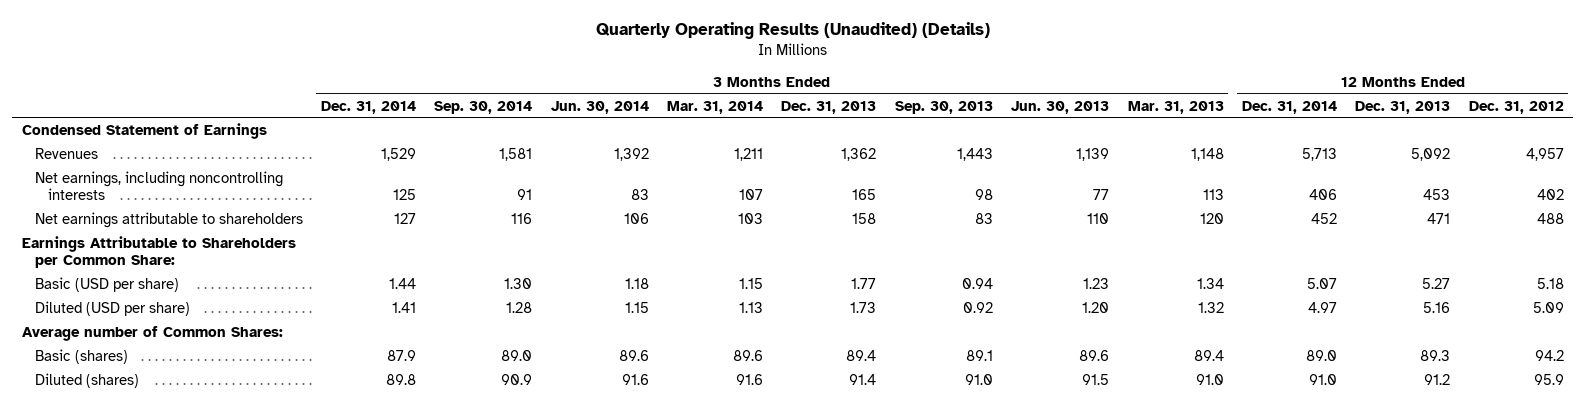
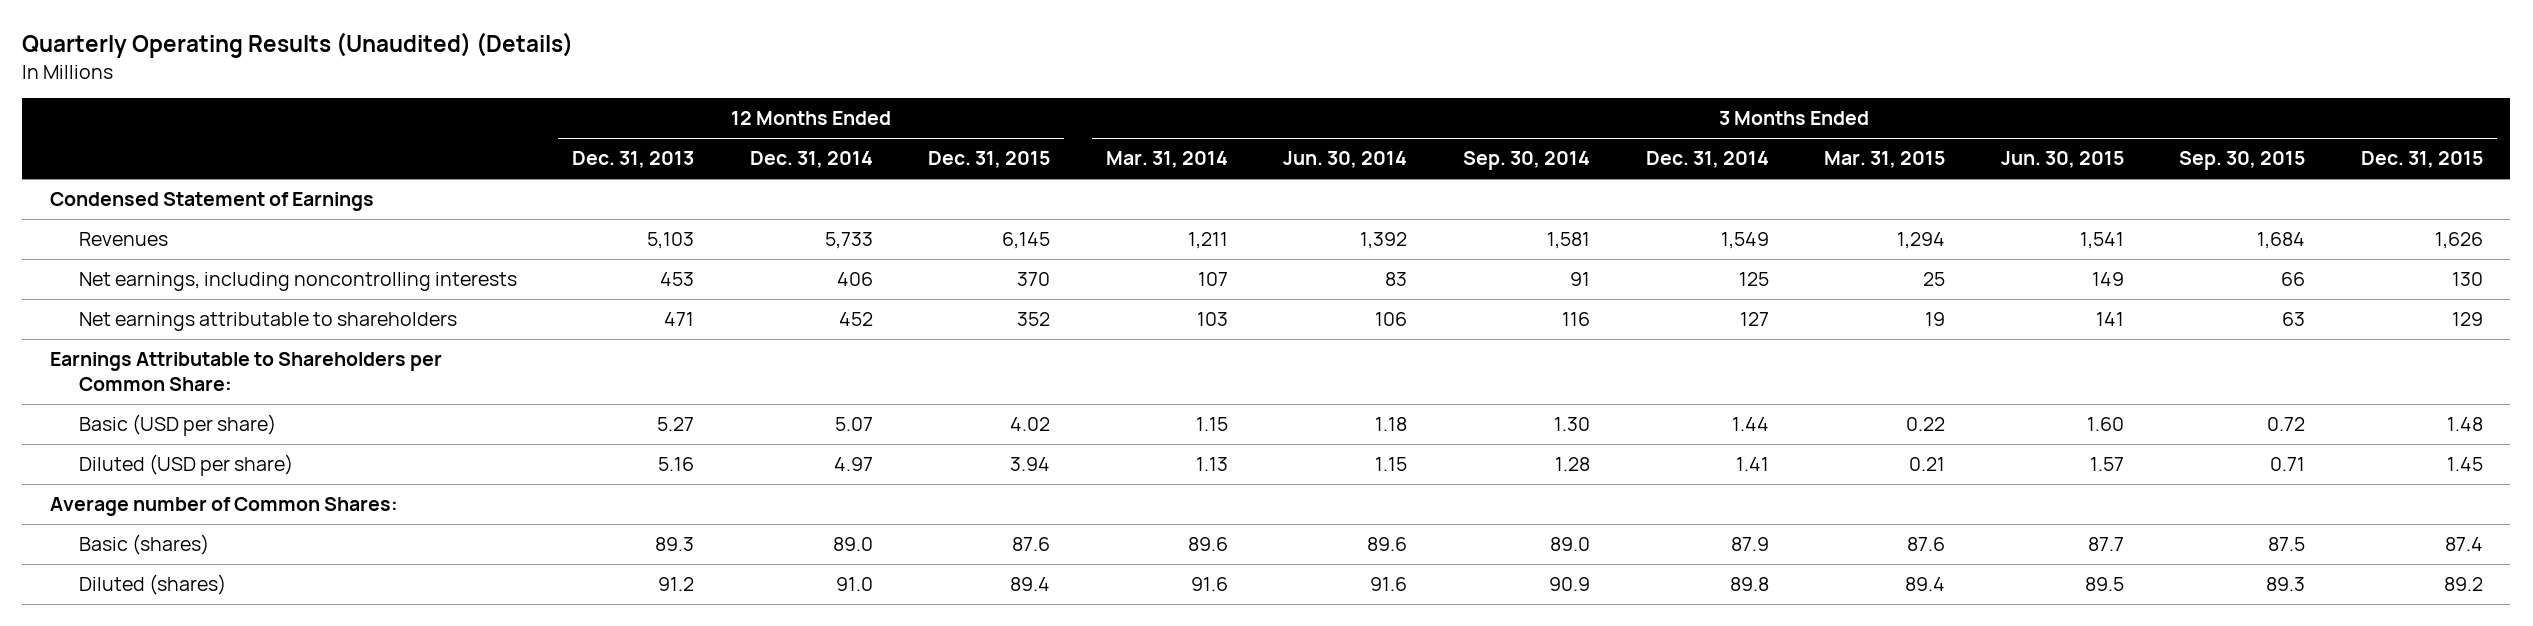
[781,100,877,114] Dec. 31, 2013 -> none
[894,100,993,114] Sep. 30, 2013 -> none
[1011,100,1110,114] Jun. 30, 2013 -> none
[1127,100,1224,114] Mar. 31, 2013 -> none
[1468,100,1564,114] Dec. 31, 2012 -> none
none -> [928,151,1051,169] Dec. 31, 2015
none -> [1824,151,1946,169] Mar. 31, 2015
none -> [2000,151,2124,169] Jun. 30, 2015
none -> [2179,151,2306,171] Sep. 30, 2015
none -> [2360,151,2483,169] Dec. 31, 2015
[381,147,417,161] 1,529 -> [1720,232,1769,250] 1,549
[1301,147,1337,161] 5,713 -> [824,232,873,250] 5,733
[1411,147,1451,161] 5,092 -> [647,232,695,250] 5,103

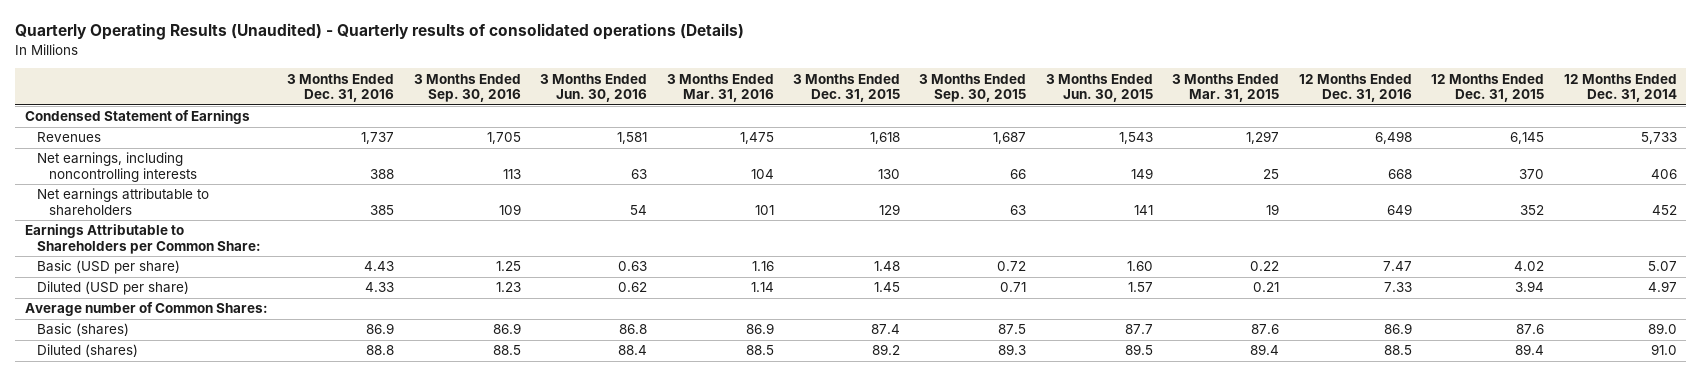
[22,32,574,59] Quarterly Operating Results (Unaudited) (Details) -> [15,23,745,41] Quarterly Operating Results (Unaudited) - Quarterly results of consolidated operations (Details)
[572,151,695,169] Dec. 31, 2013 -> none
[1105,151,1228,169] Mar. 31, 2014 -> none
[1283,151,1408,169] Jun. 30, 2014 -> none
[1462,151,1590,171] Sep. 30, 2014 -> none
[1645,151,1769,169] Dec. 31, 2014 -> none
none -> [287,73,395,103] 3 Months Ended Dec. 31, 2016
none -> [413,73,521,103] 3 Months Ended Sep. 30, 2016
none -> [540,73,648,103] 3 Months Ended Jun. 30, 2016
none -> [666,73,774,103] 3 Months Ended Mar. 31, 2016
none -> [1298,73,1412,103] 12 Months Ended Dec. 31, 2016
[1897,232,1946,250] 1,294 -> [1246,131,1280,145] 1,297
[2079,232,2124,250] 1,541 -> [1118,132,1153,145] 1,543
[2257,232,2306,250] 1,684 -> [993,132,1027,145] 1,687
[2434,232,2483,250] 1,626 -> [869,132,900,145] 1,618

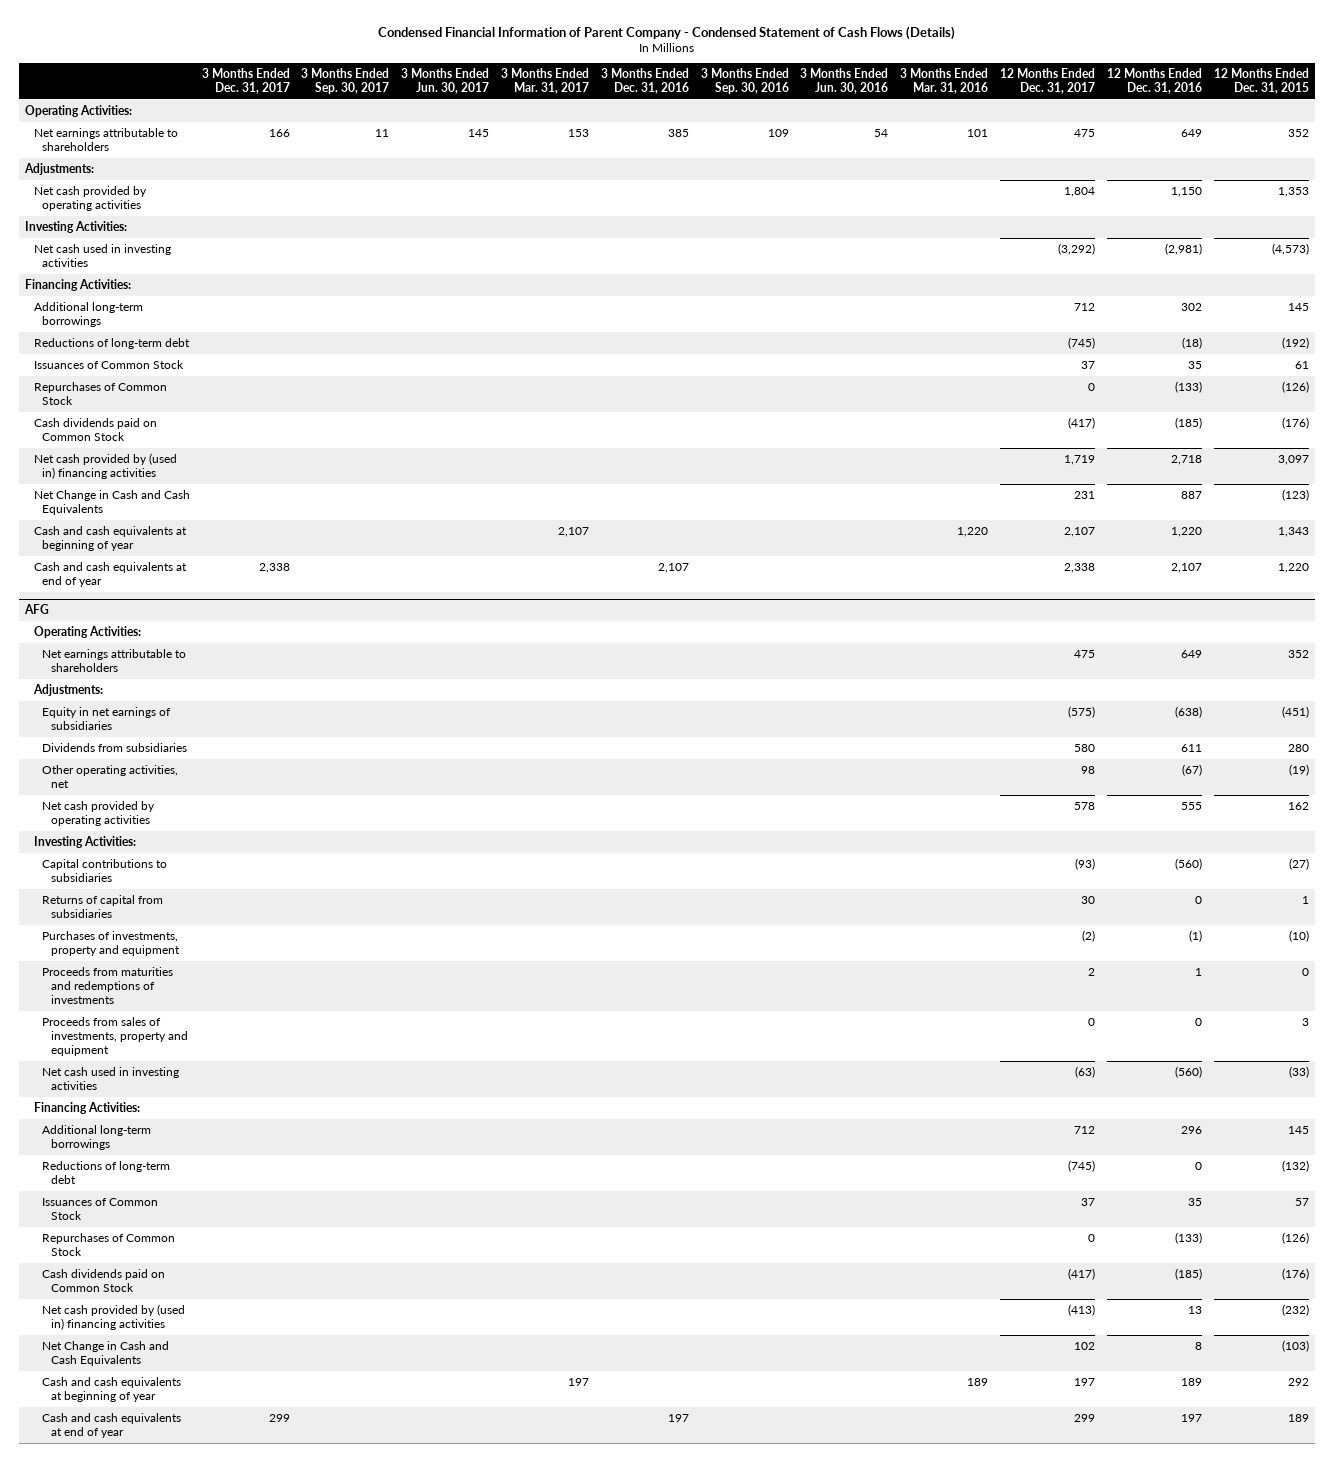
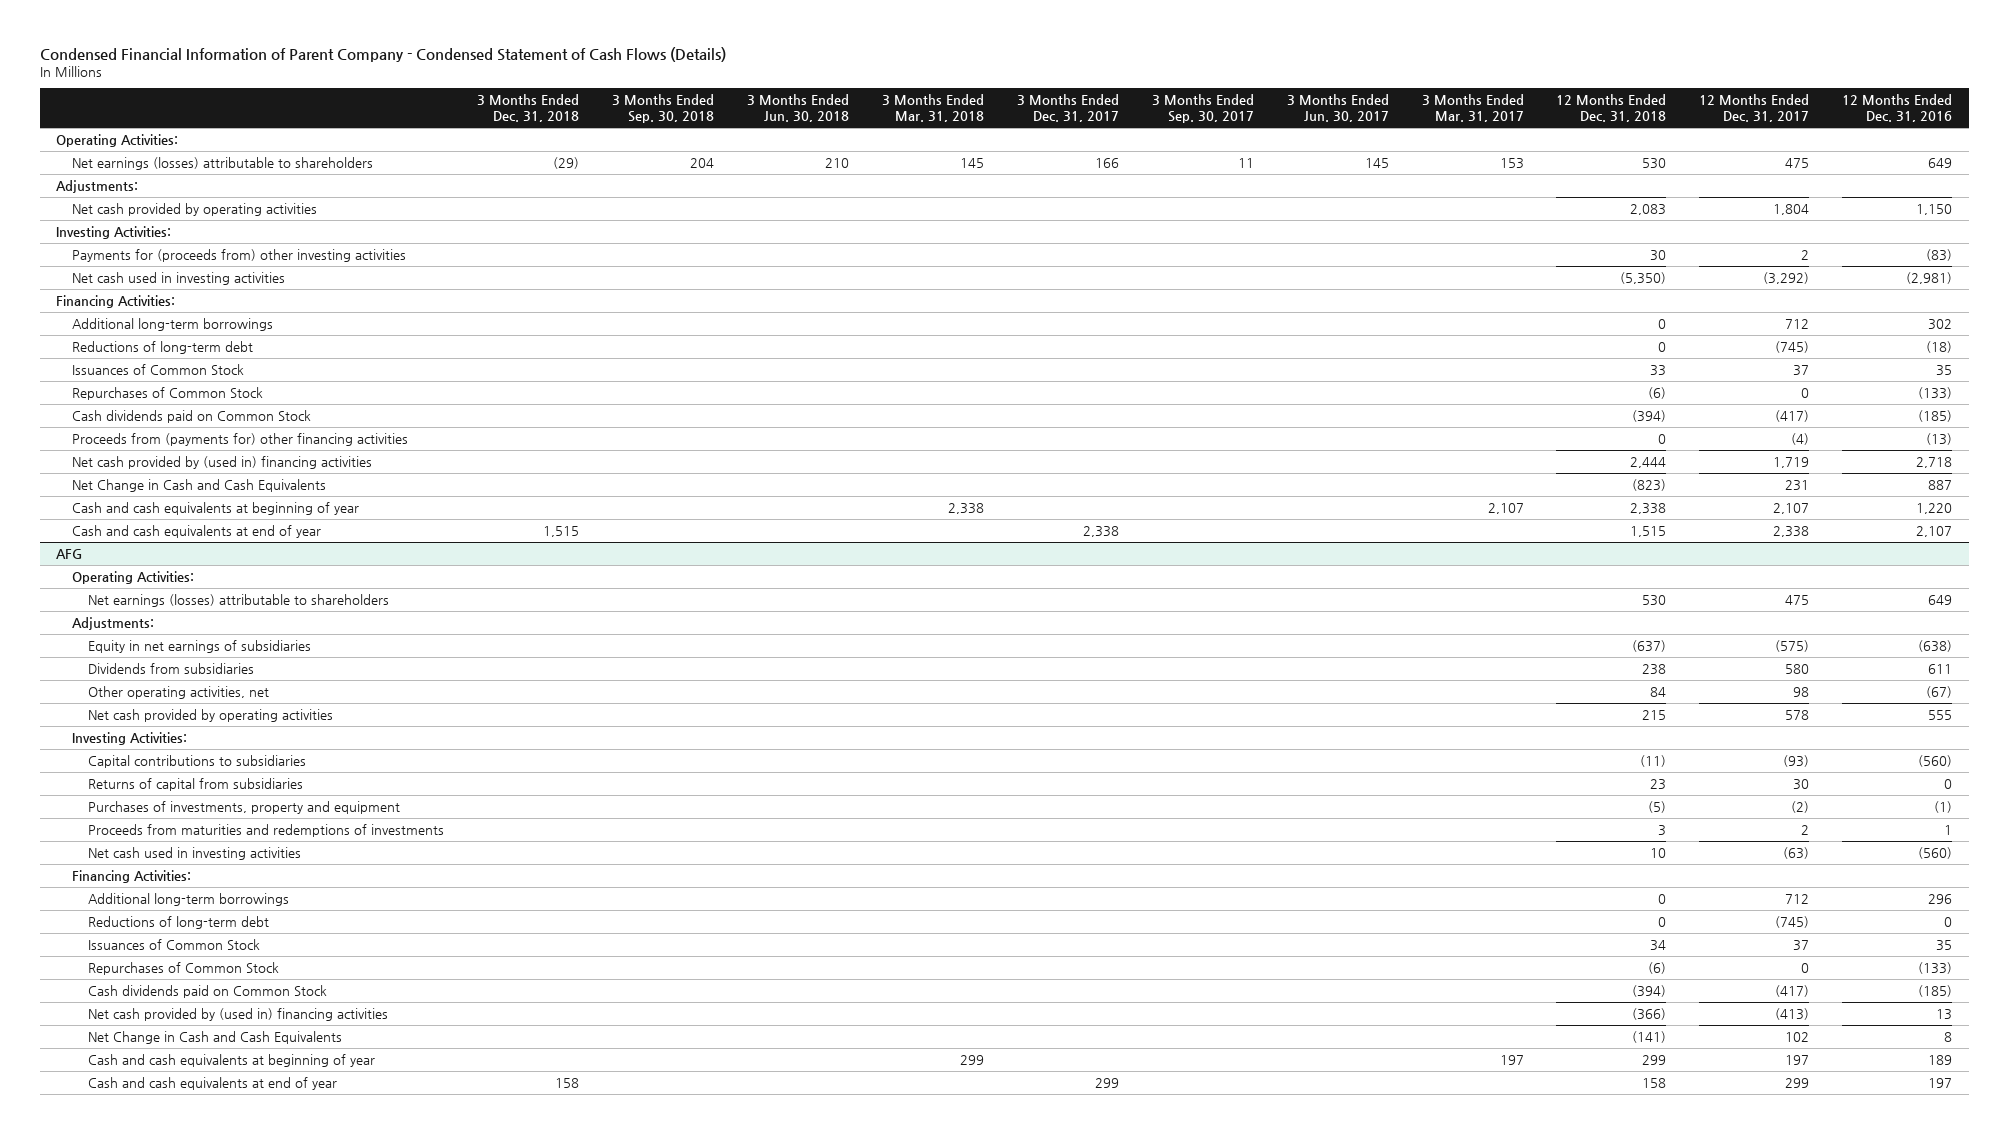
[600,68,689,95] 3 Months Ended Dec. 31, 2016 -> none
[700,68,789,95] 3 Months Ended Sep. 30, 2016 -> none
[800,68,889,95] 3 Months Ended Jun. 30, 2016 -> none
[900,68,989,95] 3 Months Ended Mar. 31, 2016 -> none
[1213,68,1309,95] 12 Months Ended Dec. 31, 2015 -> none
none -> [477,94,580,123] 3 Months Ended Dec. 31, 2018
none -> [612,94,715,124] 3 Months Ended Sep. 30, 2018
none -> [747,94,850,123] 3 Months Ended Jun. 30, 2018
none -> [881,94,984,123] 3 Months Ended Mar. 31, 2018
none -> [1556,94,1667,123] 12 Months Ended Dec. 31, 2018
[33,127,178,151] Net earnings attributable to shareholders -> [72,156,374,170] Net earnings (losses) attributable to shareholders
none -> [72,248,407,262] Payments for (proceeds from) other investing activities
none -> [72,432,409,446] Proceeds from (payments for) other financing activities
[42,648,187,672] Net earnings attributable to shareholders -> [88,593,390,607] Net earnings (losses) attributable to shareholders
[42,1016,189,1057] Proceeds from sales of investments, property and equipment -> none

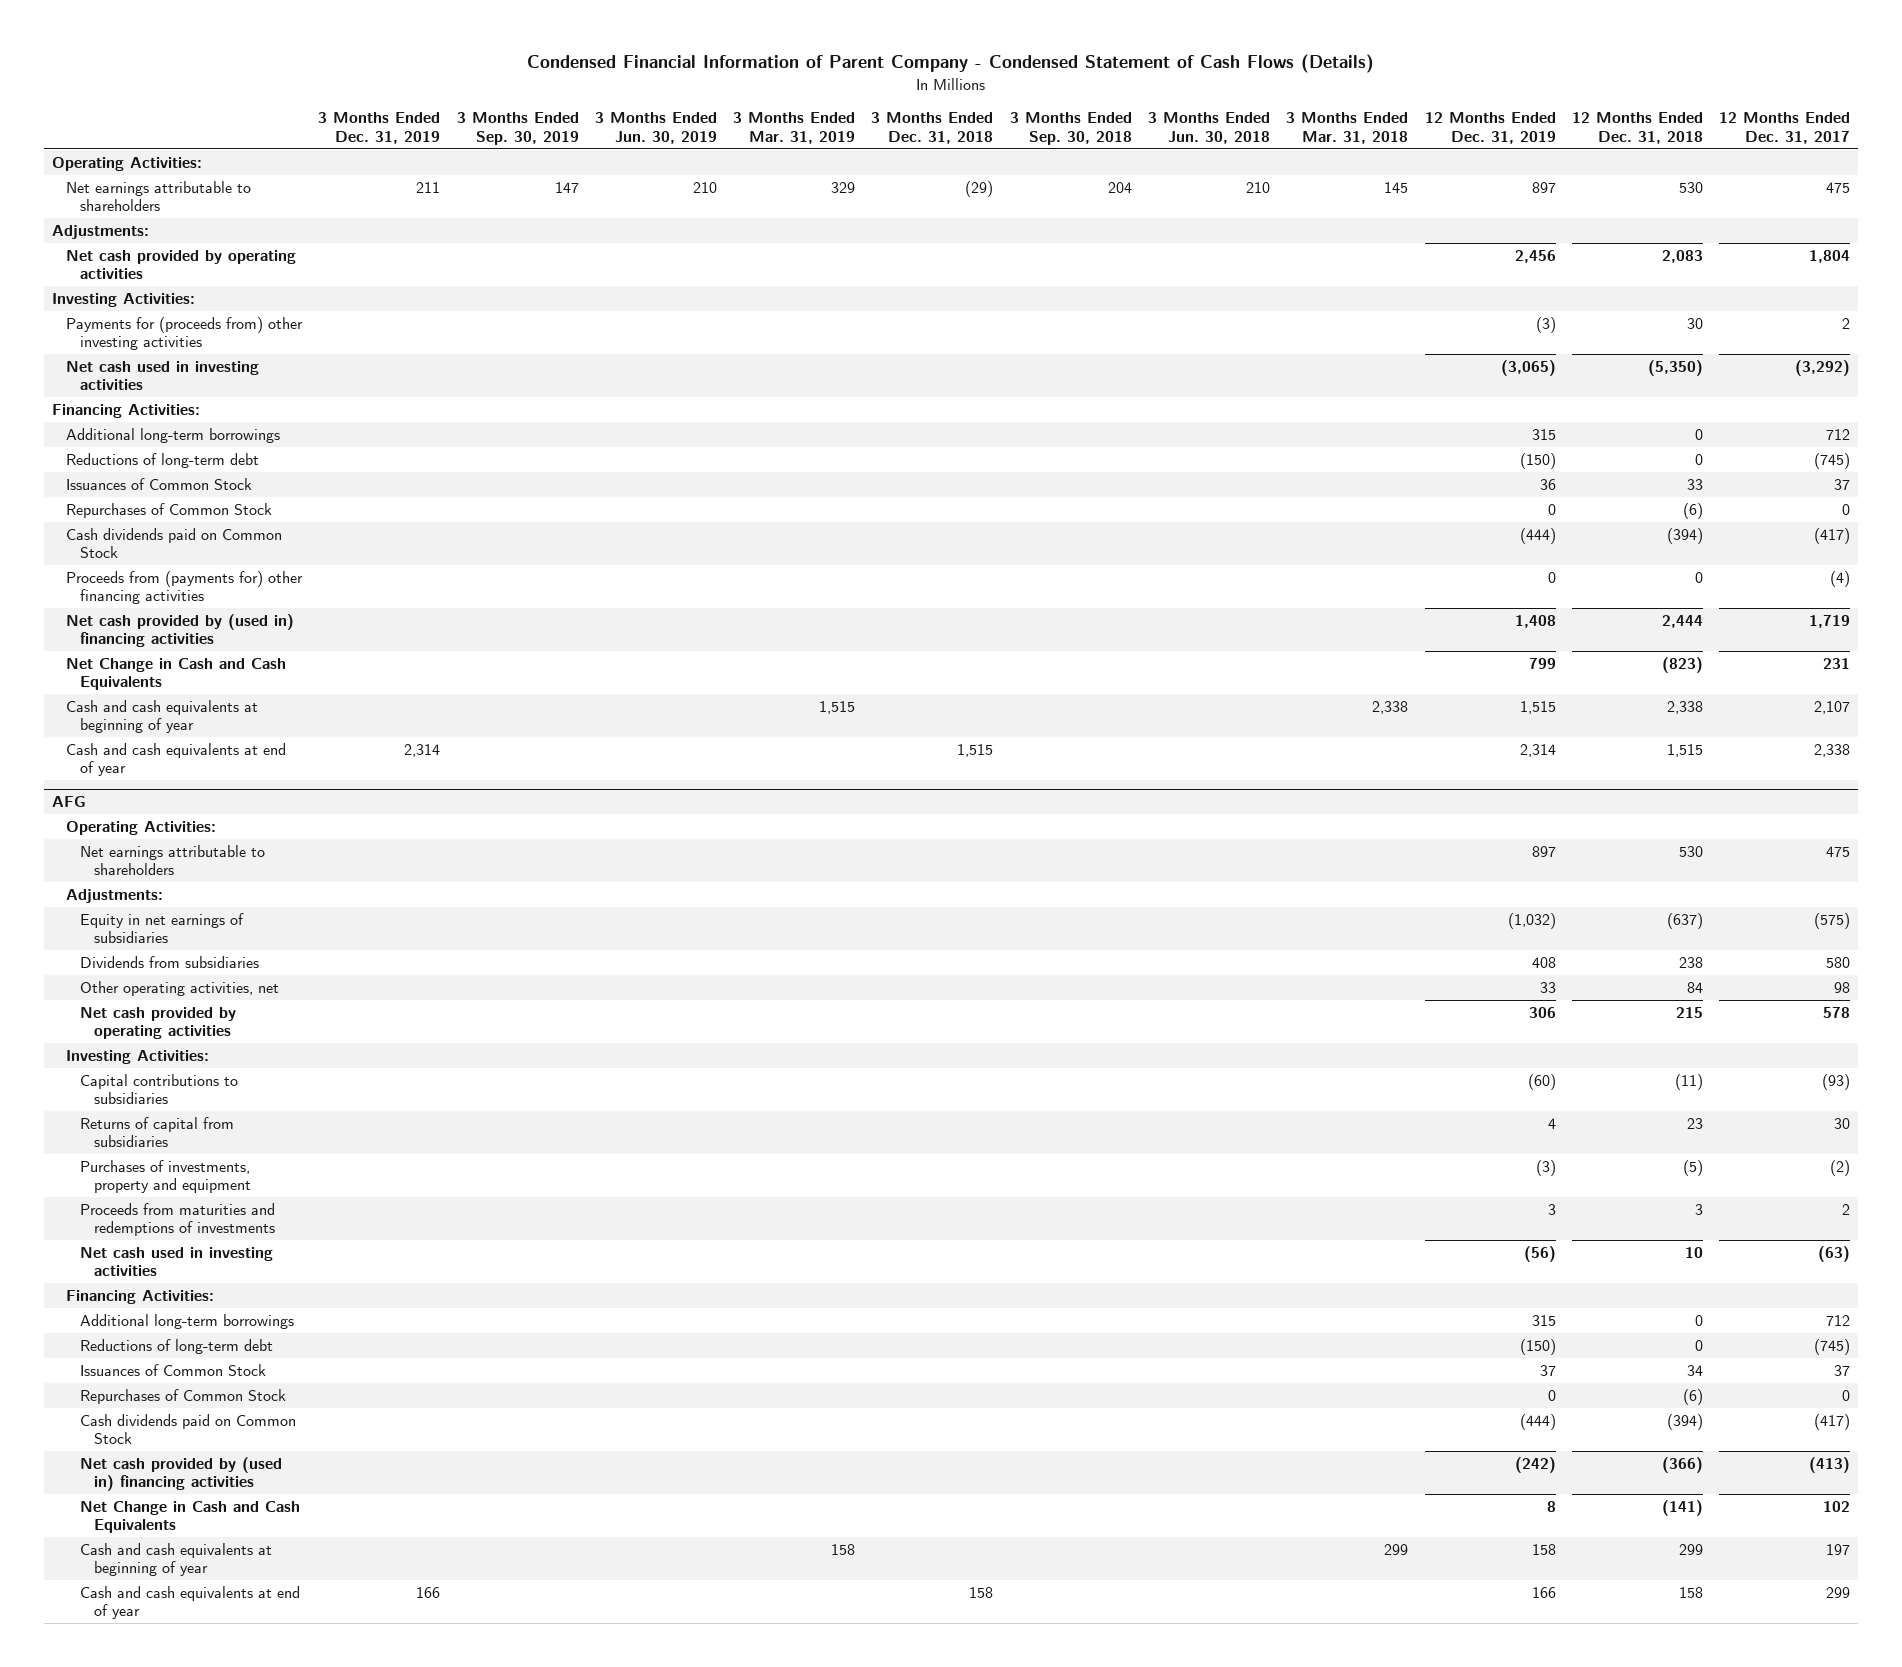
[1016,94,1119,123] 3 Months Ended Dec. 31, 2017 -> none
[1151,94,1254,124] 3 Months Ended Sep. 30, 2017 -> none
[1286,94,1389,123] 3 Months Ended Jun. 30, 2017 -> none
[1421,94,1524,123] 3 Months Ended Mar. 31, 2017 -> none
[1842,94,1953,123] 12 Months Ended Dec. 31, 2016 -> none
none -> [318,112,441,144] 3 Months Ended Dec. 31, 2019
none -> [456,112,579,145] 3 Months Ended Sep. 30, 2019
none -> [594,112,717,144] 3 Months Ended Jun. 30, 2019
none -> [733,112,856,144] 3 Months Ended Mar. 31, 2019
none -> [1424,112,1556,144] 12 Months Ended Dec. 31, 2019
[72,156,374,170] Net earnings (losses) attributable to shareholders -> [66,180,252,212] Net earnings attributable to shareholders
[88,593,390,607] Net earnings (losses) attributable to shareholders -> [80,844,266,876] Net earnings attributable to shareholders

